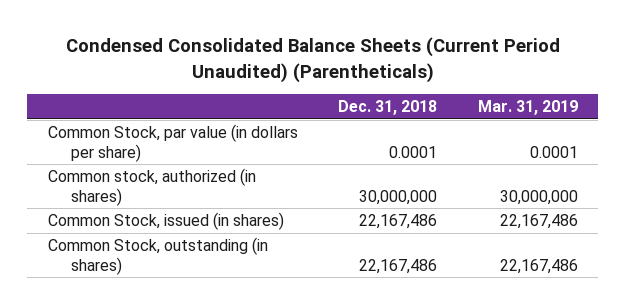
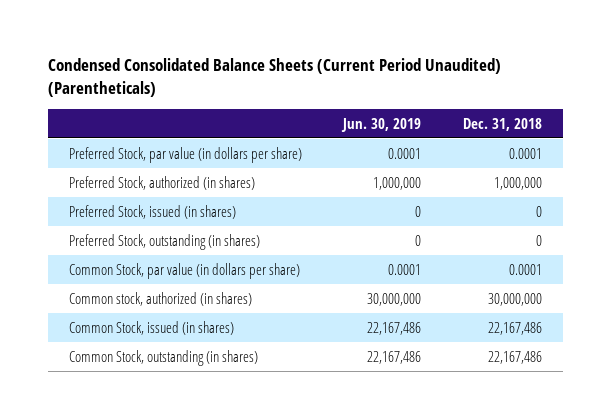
[477,100,578,116] Mar. 31, 2019 -> none
none -> [341,117,422,132] Jun. 30, 2019
none -> [68,146,302,163] Preferred Stock, par value (in dollars per share)
none -> [68,175,255,190] Preferred Stock, authorized (in shares)
none -> [68,204,236,219] Preferred Stock, issued (in shares)
none -> [68,233,260,250] Preferred Stock, outstanding (in shares)

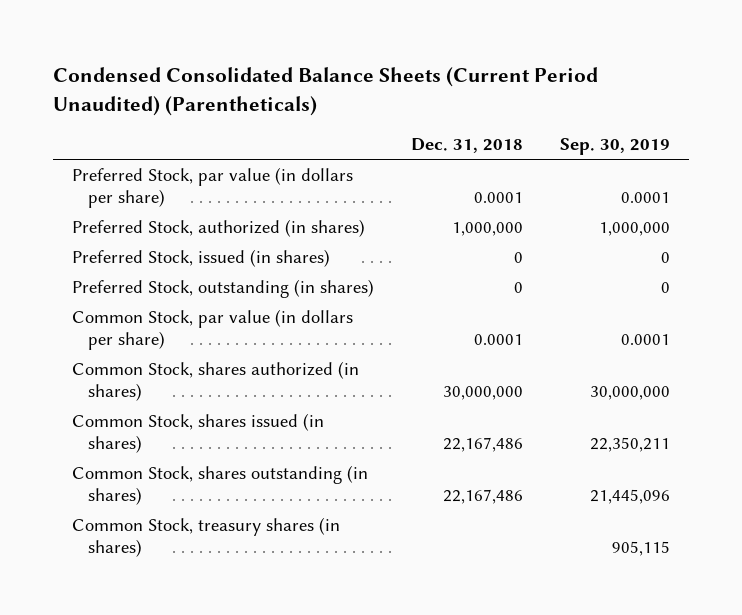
[341,117,422,132] Jun. 30, 2019 -> none
none -> [560,138,671,156] Sep. 30, 2019
[68,291,252,306] Common stock, authorized (in shares) -> [71,361,359,401] Common Stock, shares authorized (in shares)
[68,320,234,335] Common Stock, issued (in shares) -> [71,413,324,453] Common Stock, shares issued (in shares)
[68,349,258,366] Common Stock, outstanding (in shares) -> [71,465,368,505] Common Stock, shares outstanding (in shares)
none -> [71,517,340,557] Common Stock, treasury shares (in shares)

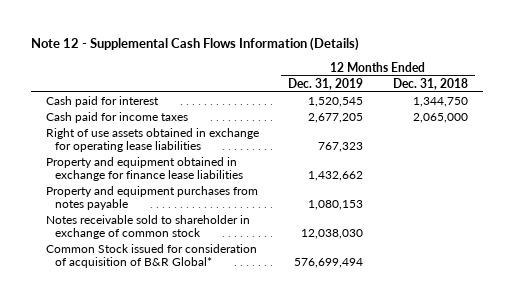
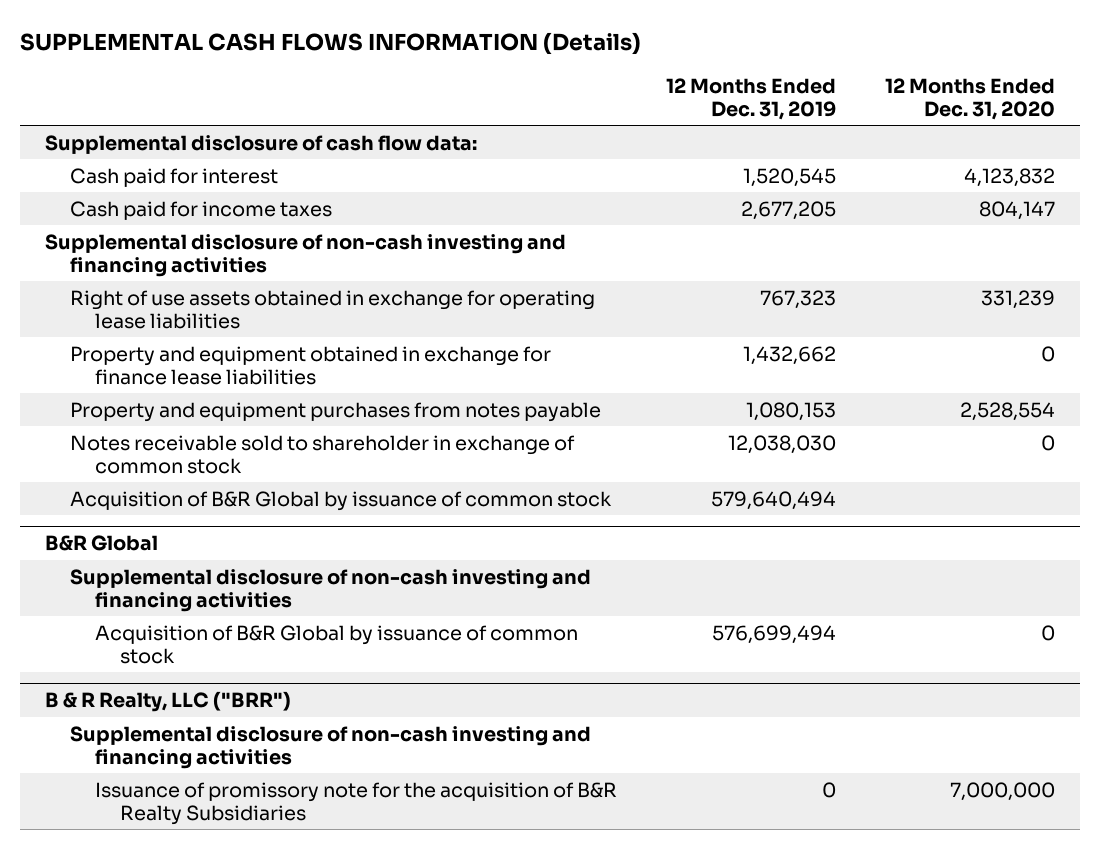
[30,37,359,52] Note 12 - Supplemental Cash Flows Information (Details) -> [19,31,641,55] SUPPLEMENTAL CASH FLOWS INFORMATION (Details)
[392,77,468,90] Dec. 31, 2018 -> none
none -> [885,77,1056,120] 12 Months Ended Dec. 31, 2020
none -> [44,134,477,154] Supplemental disclosure of cash flow data:
none -> [44,233,566,277] Supplemental disclosure of non-cash investing and financing activities
none -> [69,490,612,511] Acquisition of B&R Global by issuance of common stock
none -> [44,535,158,552] B&R Global
none -> [69,568,591,612] Supplemental disclosure of non-cash investing and financing activities
[45,244,257,269] Common Stock issued for consideration of acquisition of B&R Global* -> [95,624,579,664] Acquisition of B&R Global by issuance of common stock
none -> [44,691,291,713] B & R Realty, LLC ("BRR")
none -> [69,725,591,769] Supplemental disclosure of non-cash investing and financing activities
none -> [95,781,618,825] Issuance of promissory note for the acquisition of B&R Realty Subsidiaries

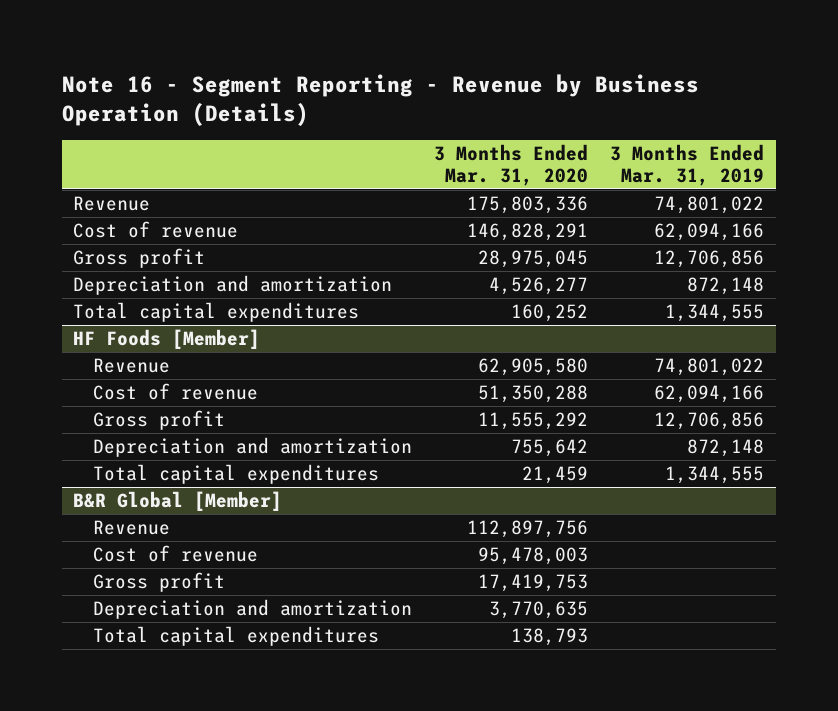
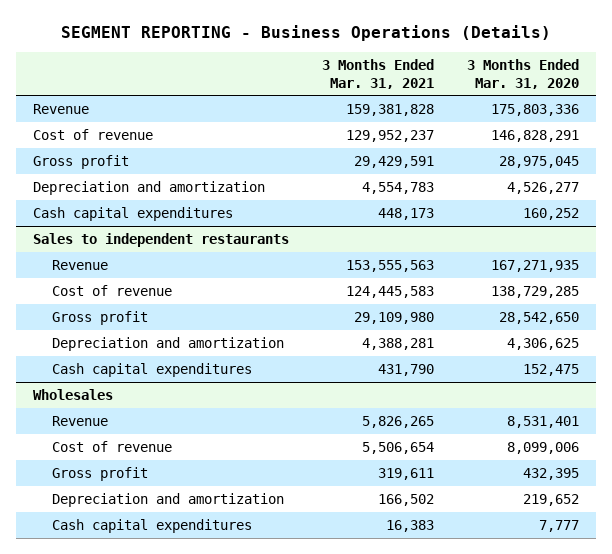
[62,73,700,127] Note 16 - Segment Reporting - Revenue by Business Operation (Details) -> [60,24,551,41] SEGMENT REPORTING - Business Operations (Details)
[610,144,765,187] 3 Months Ended Mar. 31, 2019 -> none
none -> [321,58,434,89] 3 Months Ended Mar. 31, 2021
[73,329,261,350] HF Foods [Member] -> none
[73,491,283,512] B&R Global [Member] -> none
[73,302,360,323] Total capital expenditures -> [32,206,233,221] Cash capital expenditures
none -> [32,232,289,247] Sales to independent restaurants
[478,358,589,377] 62,905,580 -> [491,259,580,272] 167,271,935
[478,385,589,404] 51,350,288 -> [491,285,580,298] 138,729,285
[478,412,589,431] 11,555,292 -> [499,311,580,324] 28,542,650
[511,439,589,458] 755,642 -> [507,337,580,350] 4,306,625
[93,464,380,485] Total capital expenditures -> [52,362,253,377] Cash capital expenditures
[522,466,589,485] 21,459 -> [523,363,580,376] 152,475
none -> [32,388,113,400] Wholesales
[467,520,589,539] 112,897,756 -> [507,415,580,428] 8,531,401
[478,547,589,566] 95,478,003 -> [507,441,580,454] 8,099,006
[478,574,589,593] 17,419,753 -> [523,467,580,480] 432,395
[489,601,589,620] 3,770,635 -> [523,493,580,506] 219,652
[93,626,380,647] Total capital expenditures -> [52,518,253,533] Cash capital expenditures
[511,628,589,647] 138,793 -> [539,519,580,532] 7,777

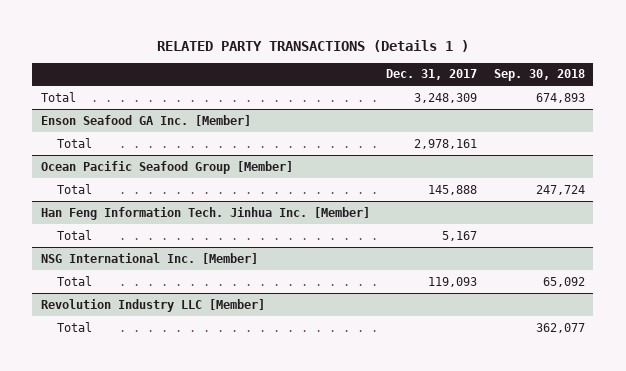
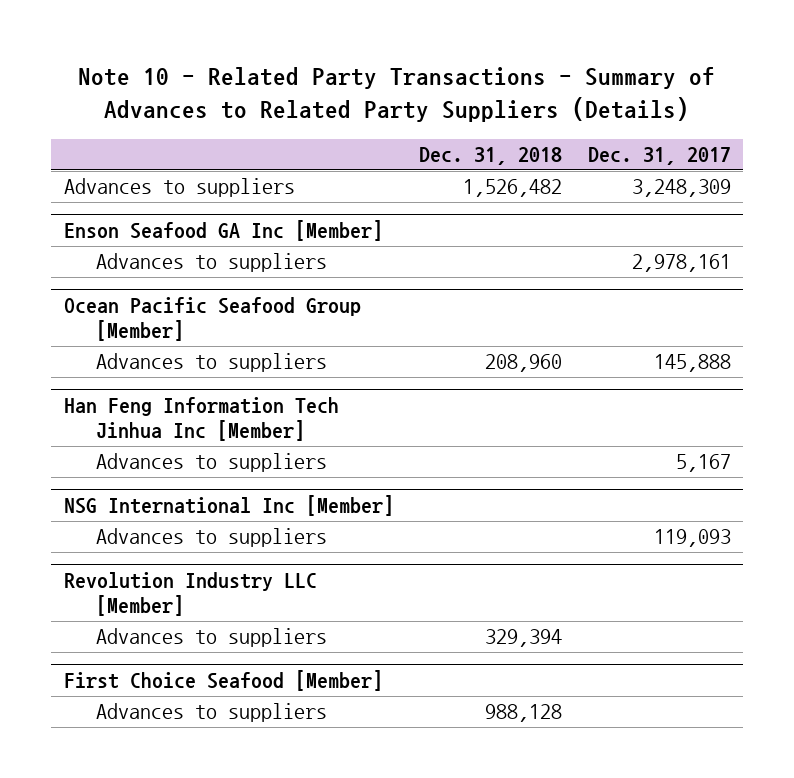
[156,39,469,52] RELATED PARTY TRANSACTIONS (Details 1 ) -> [78,67,716,123] Note 10 - Related Party Transactions - Summary of Advances to Related Party Suppliers (Details)
[494,69,586,82] Sep. 30, 2018 -> none
none -> [419,146,563,165] Dec. 31, 2018
[40,91,76,102] Total -> [63,178,295,198] Advances to suppliers
[40,114,251,126] Enson Seafood GA Inc. [Member] -> [63,219,383,241] Enson Seafood GA Inc [Member]
[56,137,92,148] Total -> [96,253,328,273] Advances to suppliers
[56,183,92,194] Total -> [96,353,328,373] Advances to suppliers
[40,206,370,220] Han Feng Information Tech. Jinhua Inc. [Member] -> [63,396,339,442] Han Feng Information Tech Jinhua Inc [Member]
[56,229,92,240] Total -> [96,453,328,473] Advances to suppliers
[40,252,258,264] NSG International Inc. [Member] -> [63,494,394,516] NSG International Inc [Member]
[56,275,92,286] Total -> [96,528,328,548] Advances to suppliers
[56,321,92,332] Total -> [96,628,328,648] Advances to suppliers
none -> [63,669,383,691] First Choice Seafood [Member]
none -> [96,703,328,723] Advances to suppliers

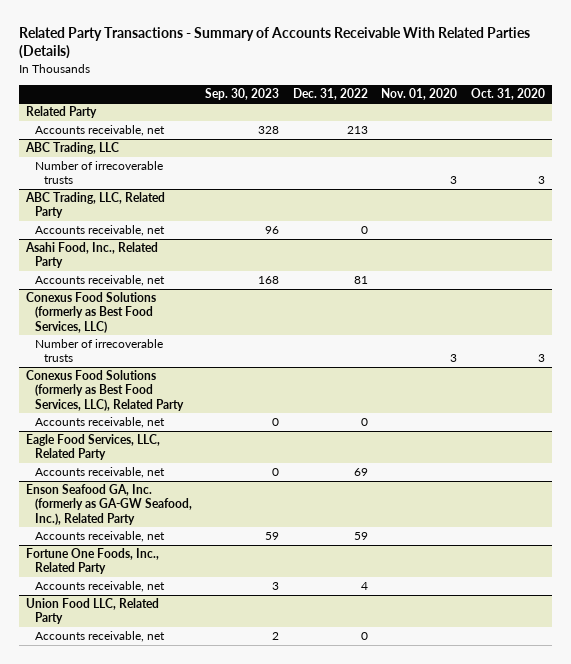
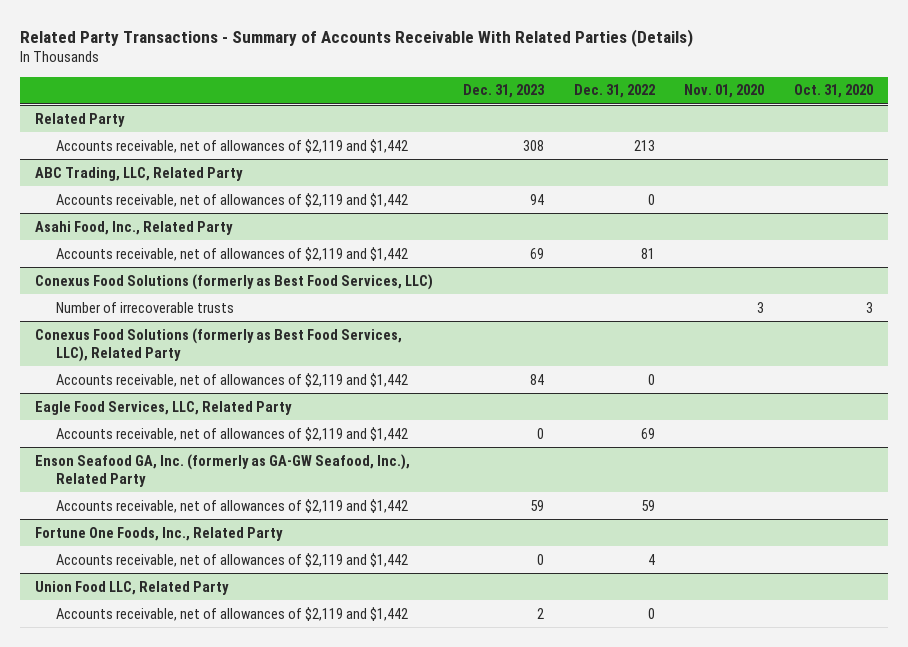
[205,87,280,100] Sep. 30, 2023 -> none
none -> [462,84,545,99] Dec. 31, 2023
[24,142,119,155] ABC Trading, LLC -> none
[34,161,163,185] Number of irrecoverable trusts -> none
[34,125,165,137] Accounts receivable, net -> [56,138,409,153] Accounts receivable, net of allowances of $2,119 and $1,442
[34,225,165,237] Accounts receivable, net -> [56,192,409,207] Accounts receivable, net of allowances of $2,119 and $1,442
[34,275,165,287] Accounts receivable, net -> [56,246,409,261] Accounts receivable, net of allowances of $2,119 and $1,442
[34,417,165,429] Accounts receivable, net -> [56,372,409,387] Accounts receivable, net of allowances of $2,119 and $1,442
[34,467,165,479] Accounts receivable, net -> [56,426,409,441] Accounts receivable, net of allowances of $2,119 and $1,442
[34,531,165,543] Accounts receivable, net -> [56,498,409,513] Accounts receivable, net of allowances of $2,119 and $1,442
[34,581,165,593] Accounts receivable, net -> [56,552,409,567] Accounts receivable, net of allowances of $2,119 and $1,442
[34,631,165,643] Accounts receivable, net -> [56,606,409,621] Accounts receivable, net of allowances of $2,119 and $1,442

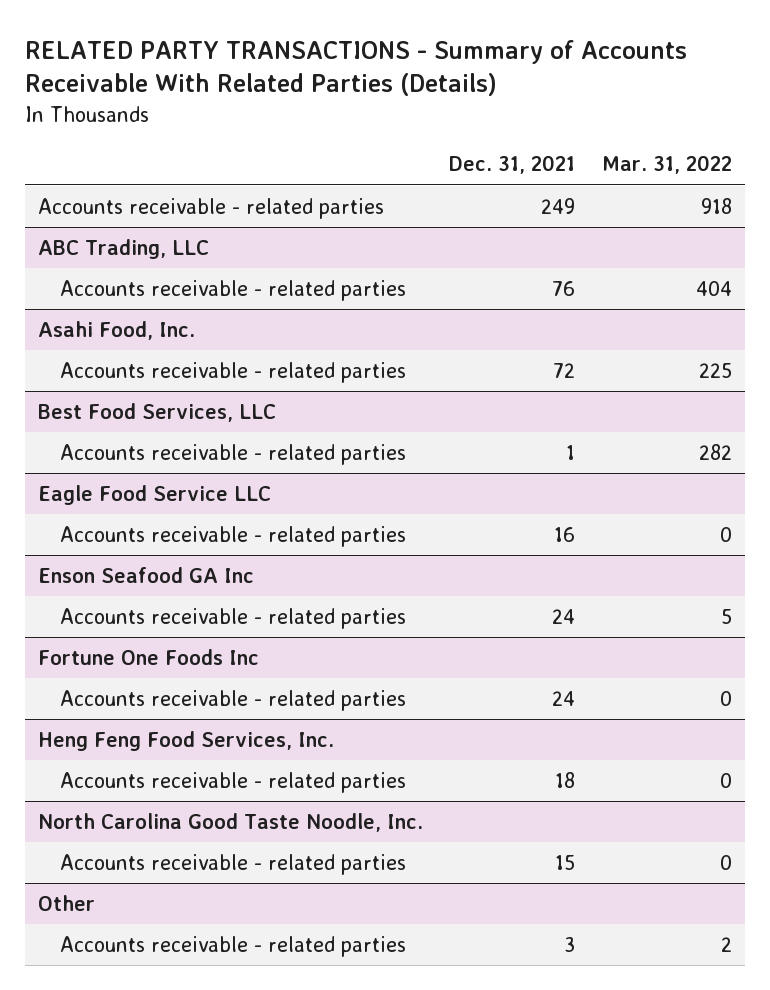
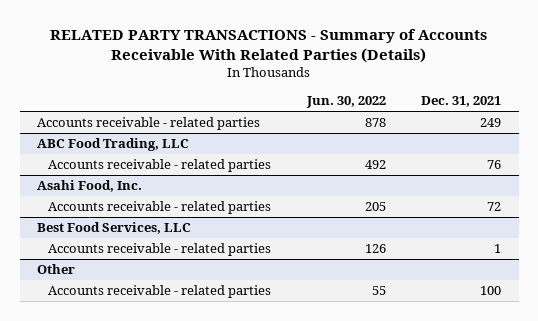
[601,155,732,175] Mar. 31, 2022 -> none
none -> [305,96,386,109] Jun. 30, 2022
[38,239,210,260] ABC Trading, LLC -> [37,138,190,152] ABC Food Trading, LLC
[38,485,272,506] Eagle Food Service LLC -> none
[59,526,406,548] Accounts receivable - related parties -> none
[38,567,255,584] Enson Seafood GA Inc -> none
[59,608,406,630] Accounts receivable - related parties -> none
[38,649,260,666] Fortune One Foods Inc -> none
[59,690,406,712] Accounts receivable - related parties -> none
[38,731,335,752] Heng Feng Food Services, Inc. -> none
[59,772,406,794] Accounts receivable - related parties -> none
[38,813,424,833] North Carolina Good Taste Noodle, Inc. -> none
[59,854,406,876] Accounts receivable - related parties -> none
[564,937,576,953] 3 -> [479,286,501,296] 100

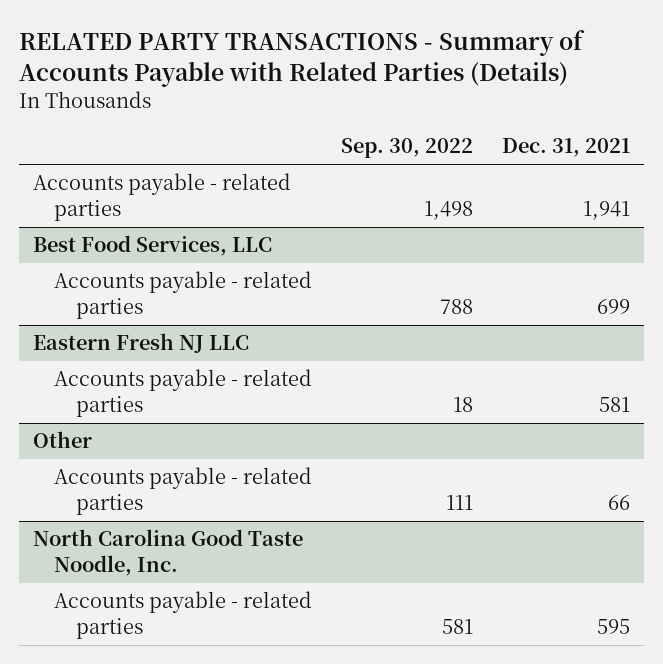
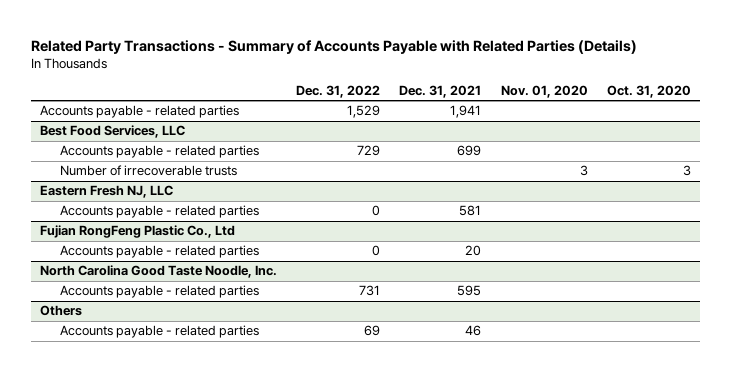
[18,29,585,87] RELATED PARTY TRANSACTIONS - Summary of Accounts Payable with Related Parties (Details) -> [30,39,637,54] Related Party Transactions - Summary of Accounts Payable with Related Parties (Details)
[341,138,474,159] Sep. 30, 2022 -> none
none -> [296,84,381,98] Dec. 31, 2022
none -> [500,84,588,98] Nov. 01, 2020
none -> [606,84,691,98] Oct. 31, 2020
none -> [60,165,238,177] Number of irrecoverable trusts
[33,333,250,354] Eastern Fresh NJ LLC -> [40,185,174,199] Eastern Fresh NJ, LLC
[33,431,93,449] Other -> none
none -> [40,225,236,239] Fujian RongFeng Plastic Co., Ltd
[607,494,630,510] 66 -> [465,245,482,257] 20
none -> [40,305,83,317] Others
none -> [60,325,260,339] Accounts payable - related parties

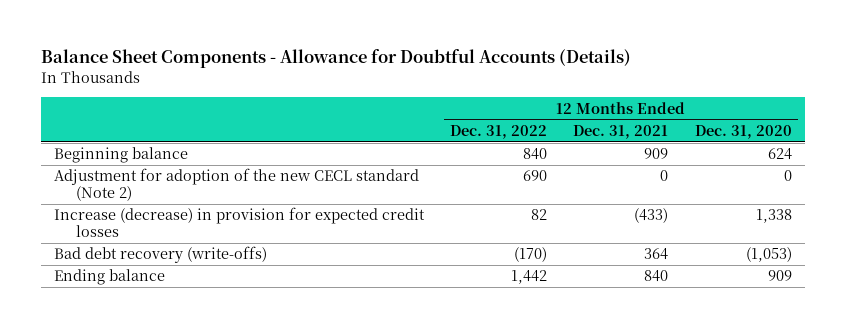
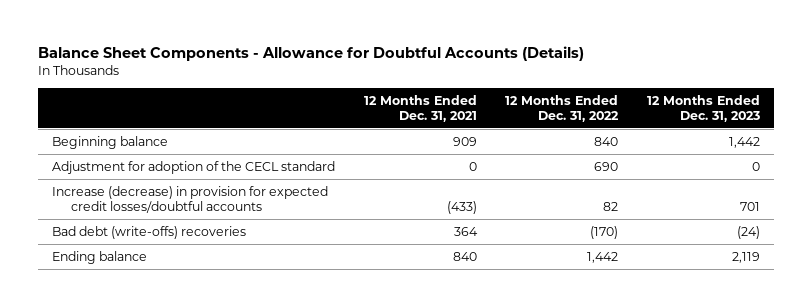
[694,125,792,140] Dec. 31, 2020 -> none
none -> [646,94,760,122] 12 Months Ended Dec. 31, 2023
[53,168,419,202] Adjustment for adoption of the new CECL standard (Note 2) -> [52,160,336,174] Adjustment for adoption of the CECL standard
[53,207,425,238] Increase (decrease) in provision for expected credit losses -> [52,185,329,214] Increase (decrease) in provision for expected credit losses/doubtful accounts
[53,246,267,264] Bad debt recovery (write-offs) -> [52,225,247,239] Bad debt (write-offs) recoveries

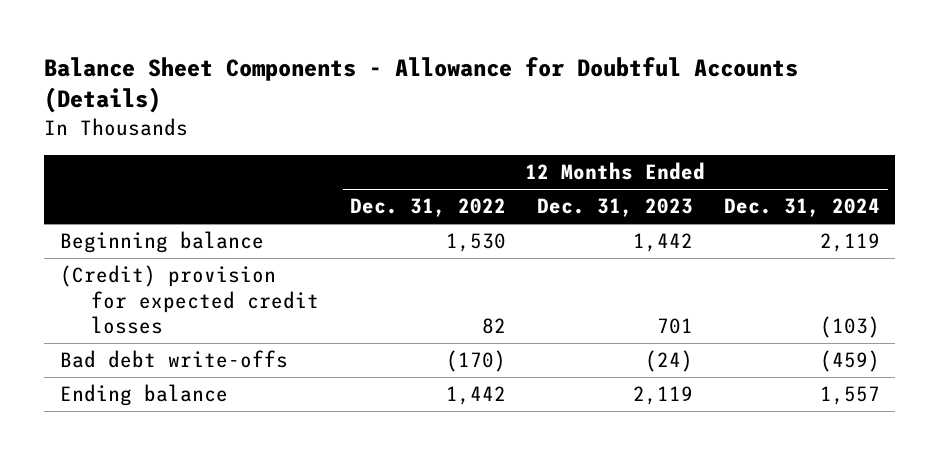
[363,94,477,122] 12 Months Ended Dec. 31, 2021 -> none
none -> [723,198,880,218] Dec. 31, 2024
[52,160,336,174] Adjustment for adoption of the CECL standard -> none
[594,136,619,146] 840 -> [446,233,507,253] 1,530
[52,185,329,214] Increase (decrease) in provision for expected credit losses/doubtful accounts -> [59,265,320,334] (Credit) provision for expected credit losses
[52,225,247,239] Bad debt (write-offs) recoveries -> [59,350,288,369] Bad debt write-offs

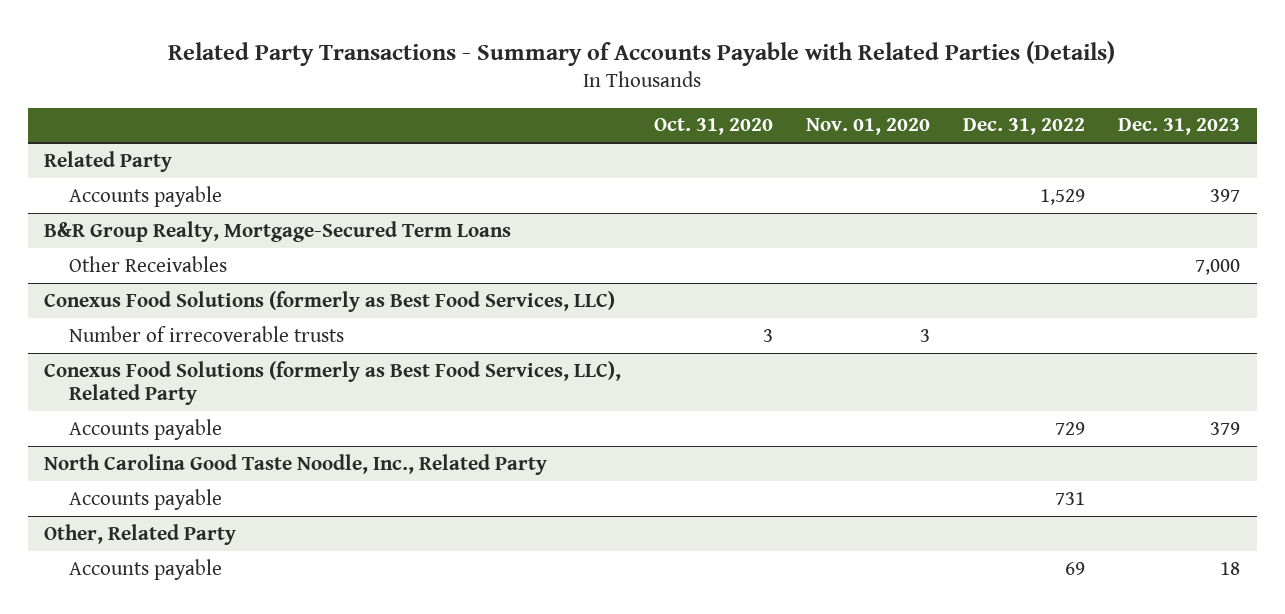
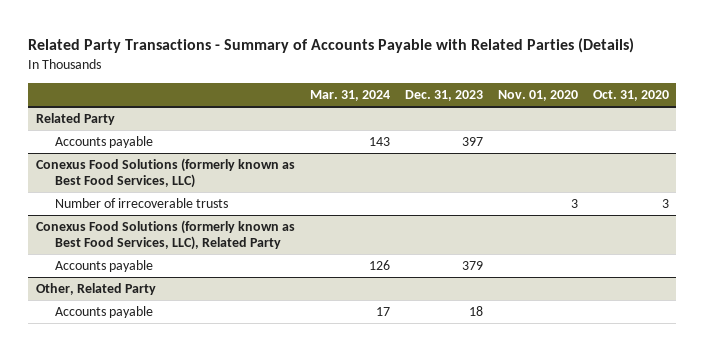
[963,118,1086,136] Dec. 31, 2022 -> none
none -> [309,90,390,102] Mar. 31, 2024
[44,220,512,242] B&R Group Realty, Mortgage-Secured Term Loans -> none
[68,255,227,272] Other Receivables -> none
[44,290,616,312] Conexus Food Solutions (formerly as Best Food Services, LLC) -> [35,158,295,189] Conexus Food Solutions (formerly known as Best Food Services, LLC)
[44,360,622,406] Conexus Food Solutions (formerly as Best Food Services, LLC), Related Party -> [35,220,295,251] Conexus Food Solutions (formerly known as Best Food Services, LLC), Related Party
[44,453,548,475] North Carolina Good Taste Noodle, Inc., Related Party -> none
[68,488,222,510] Accounts payable -> none

